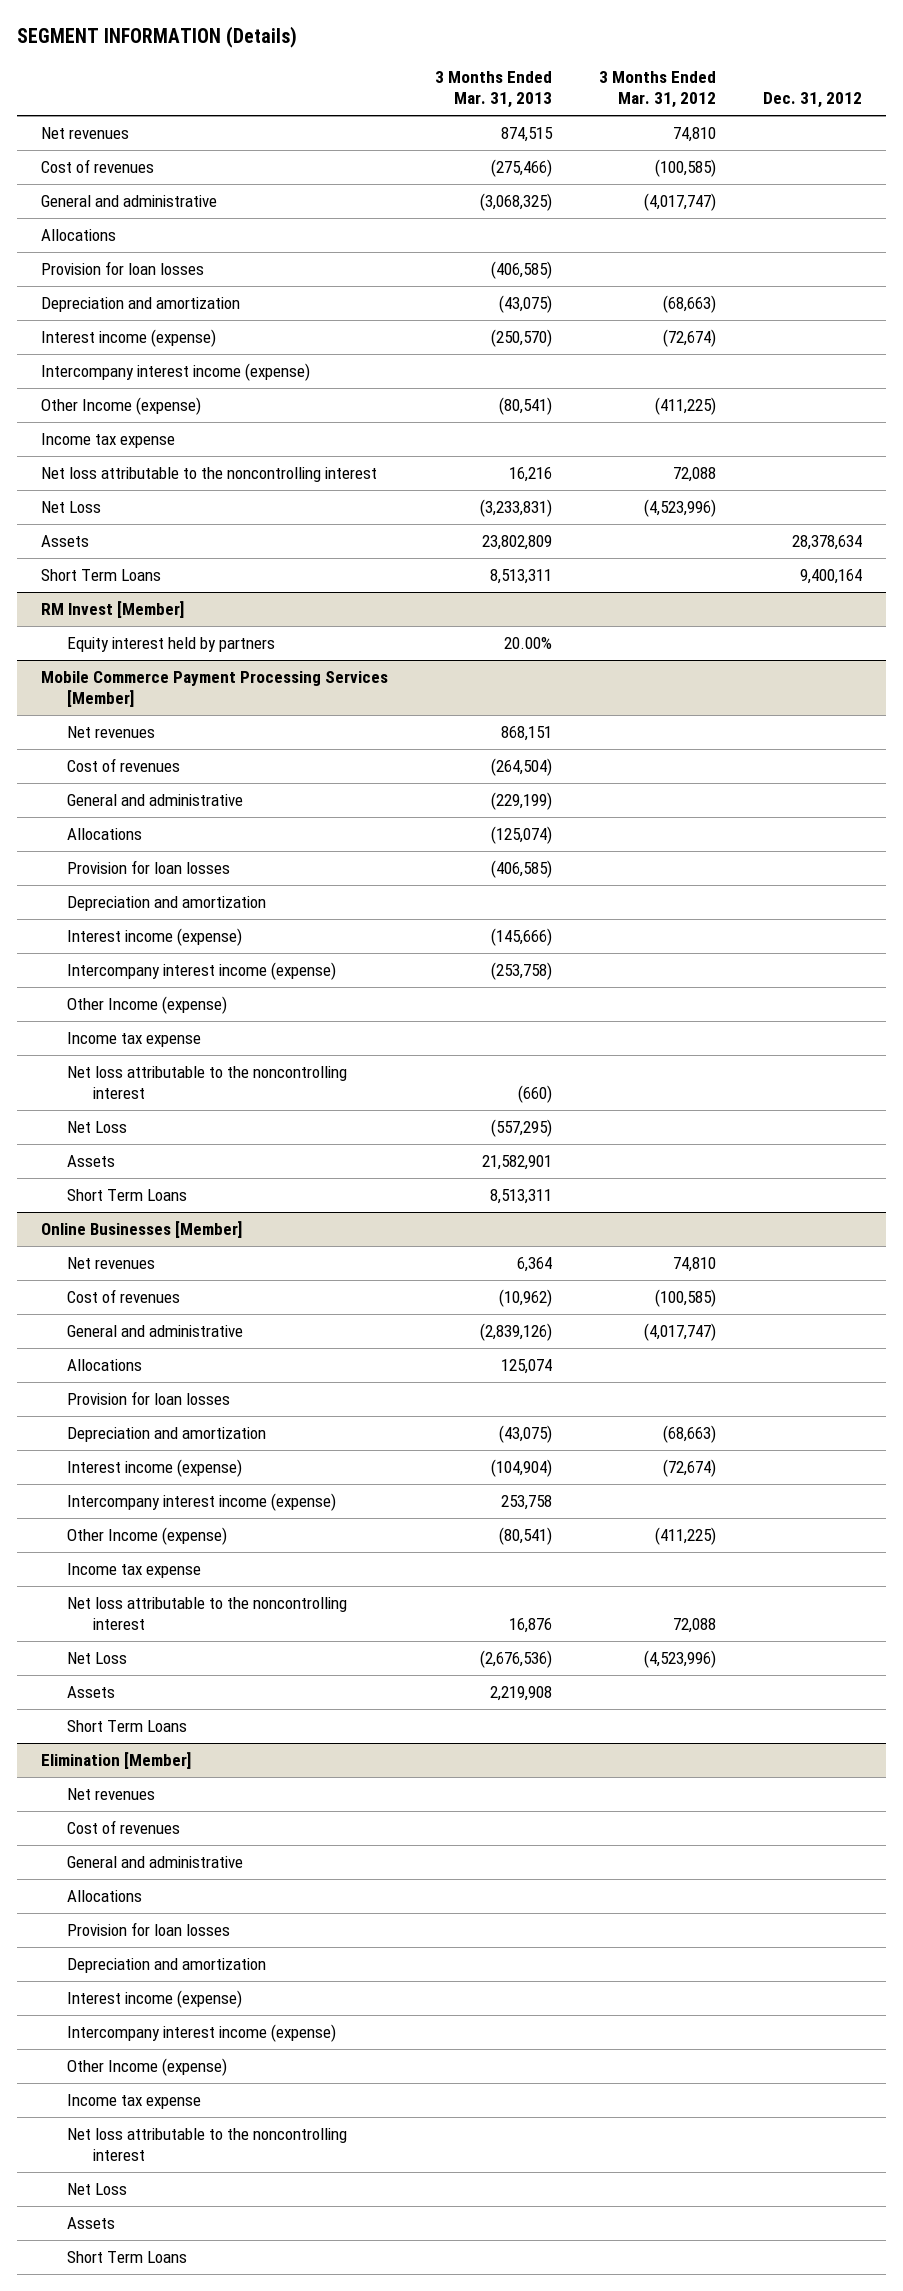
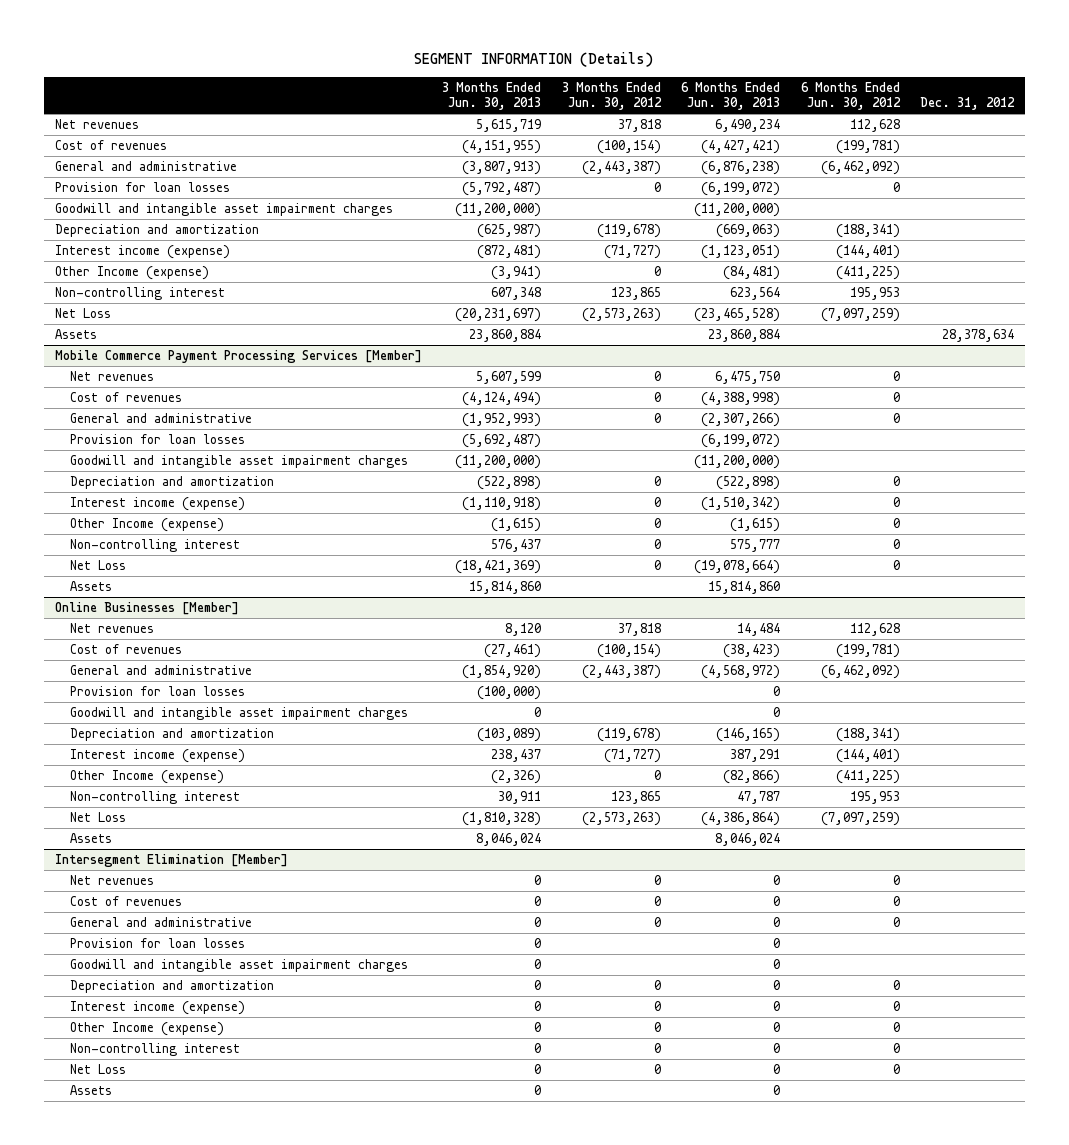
[434,71,552,109] 3 Months Ended Mar. 31, 2013 -> none
[599,71,717,109] 3 Months Ended Mar. 31, 2012 -> none
none -> [442,81,542,110] 3 Months Ended Jun. 30, 2013
none -> [561,81,662,110] 3 Months Ended Jun. 30, 2012
none -> [681,81,781,110] 6 Months Ended Jun. 30, 2013
none -> [800,81,901,110] 6 Months Ended Jun. 30, 2012
[40,229,116,242] Allocations -> none
none -> [54,203,393,217] Goodwill and intangible asset impairment charges
[40,363,310,382] Intercompany interest income (expense) -> none
[40,433,175,449] Income tax expense -> none
[40,467,377,483] Net loss attributable to the noncontrolling interest -> [54,287,225,301] Non-controlling interest
[40,569,161,582] Short Term Loans -> none
[40,601,184,619] RM Invest [Member] -> none
[66,637,275,653] Equity interest held by partners -> none
[66,828,142,841] Allocations -> none
none -> [69,455,408,469] Goodwill and intangible asset impairment charges
[66,962,336,981] Intercompany interest income (expense) -> none
[66,1032,201,1048] Income tax expense -> none
[66,1066,347,1100] Net loss attributable to the noncontrolling interest -> [69,539,240,553] Non-controlling interest
[66,1189,187,1202] Short Term Loans -> none
[66,1359,142,1372] Allocations -> none
none -> [69,707,408,721] Goodwill and intangible asset impairment charges
[66,1493,336,1512] Intercompany interest income (expense) -> none
[66,1563,201,1579] Income tax expense -> none
[66,1597,347,1631] Net loss attributable to the noncontrolling interest -> [69,791,240,805] Non-controlling interest
[66,1720,187,1733] Short Term Loans -> none
[40,1752,191,1770] Elimination [Member] -> [54,854,288,868] Intersegment Elimination [Member]
[66,1890,142,1903] Allocations -> none
none -> [69,959,408,973] Goodwill and intangible asset impairment charges
[66,2024,336,2043] Intercompany interest income (expense) -> none
[66,2094,201,2110] Income tax expense -> none
[66,2128,347,2162] Net loss attributable to the noncontrolling interest -> [69,1043,240,1057] Non-controlling interest
[66,2251,187,2264] Short Term Loans -> none

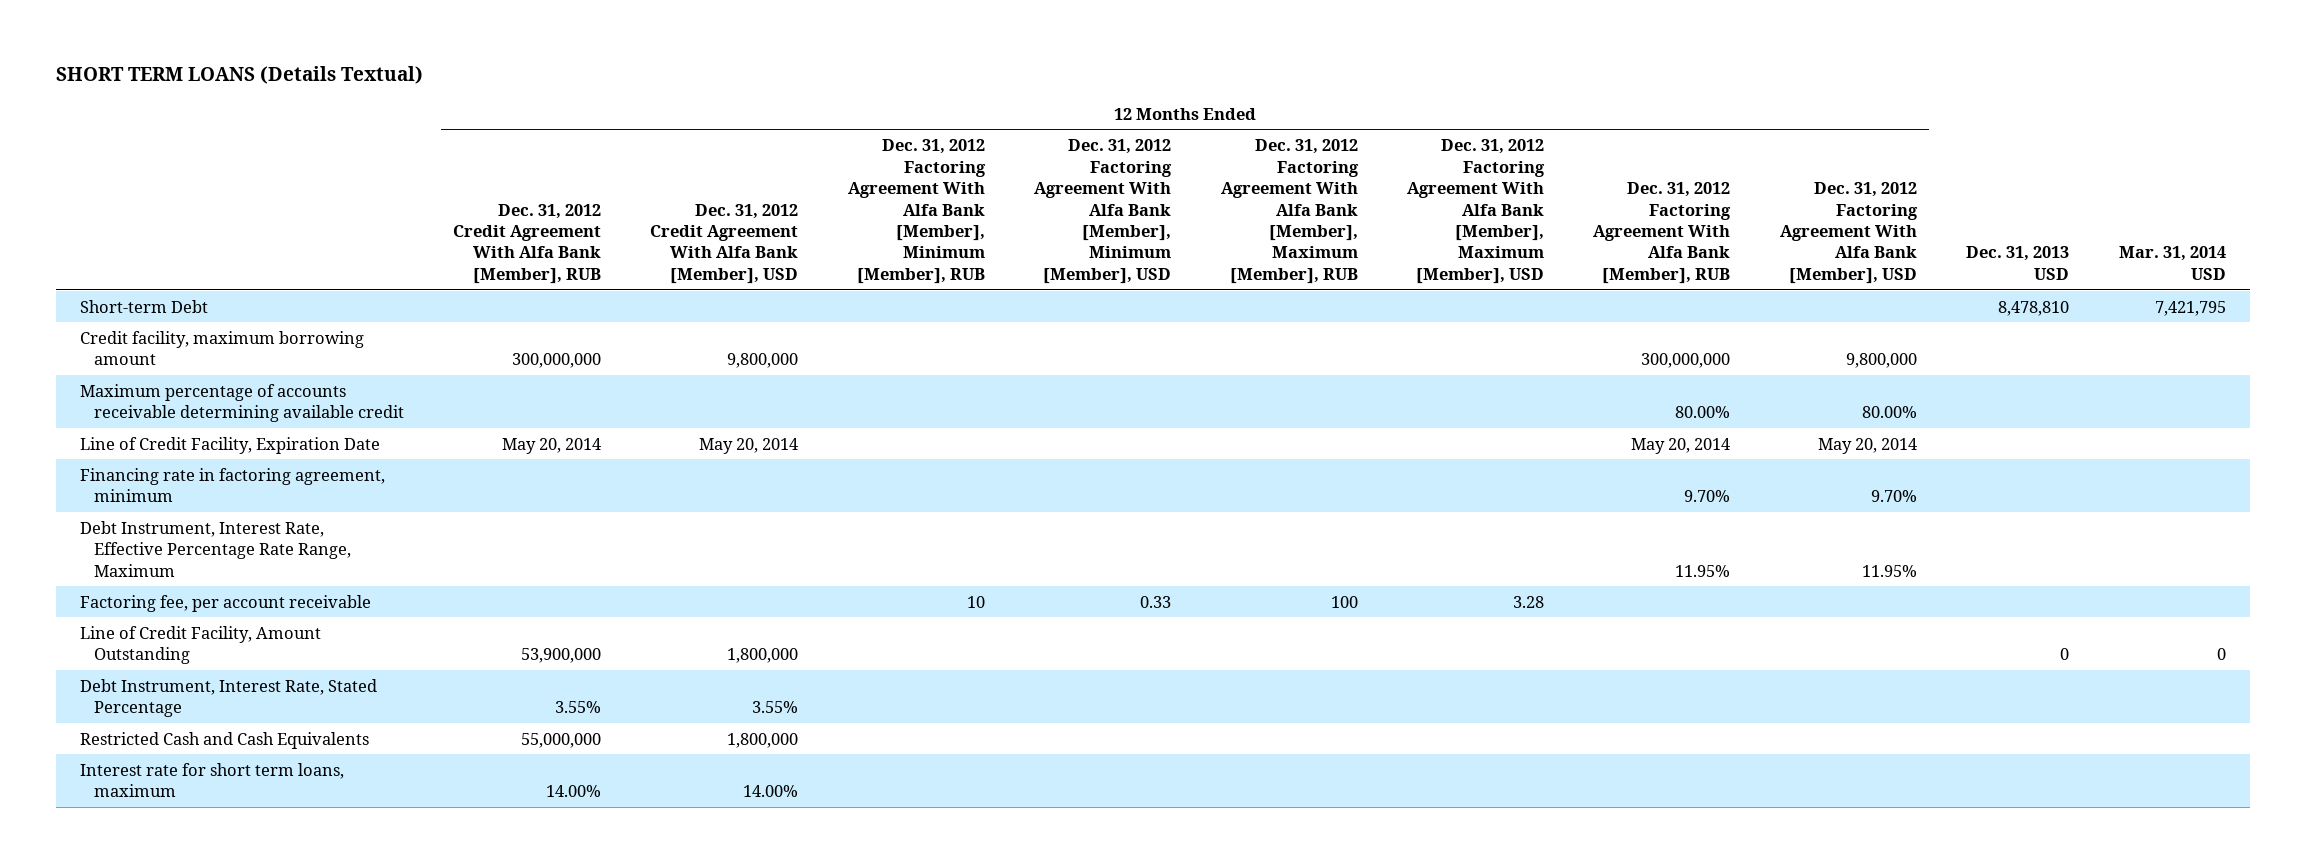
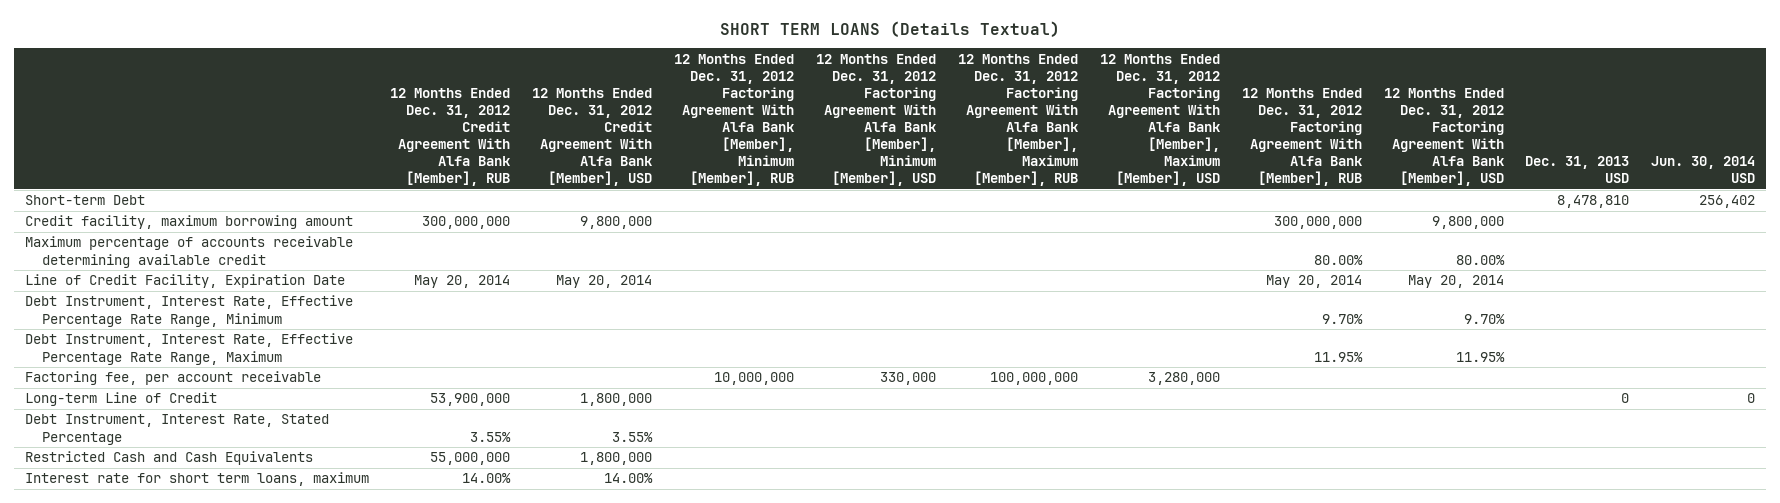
[2118,246,2226,280] Mar. 31, 2014 USD -> none
none -> [1651,156,1756,184] Jun. 30, 2014 USD
[80,467,386,503] Financing rate in factoring agreement, minimum -> [24,295,353,327] Debt Instrument, Interest Rate, Effective Percentage Rate Range, Minimum
[966,595,985,608] 10 -> [714,372,795,386] 10,000,000
[1140,595,1172,608] 0.33 -> [880,372,937,386] 330,000
[1330,595,1358,608] 100 -> [989,372,1078,386] 100,000,000
[1512,595,1544,608] 3.28 -> [1147,372,1220,386] 3,280,000
[80,625,322,665] Line of Credit Facility, Amount Outstanding -> [24,392,217,407] Long-term Line of Credit

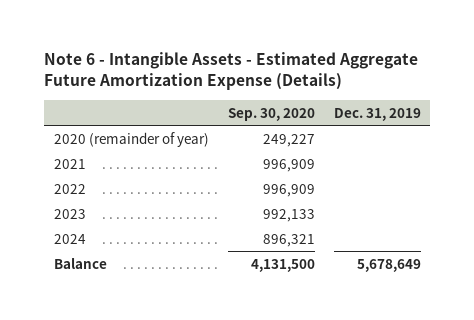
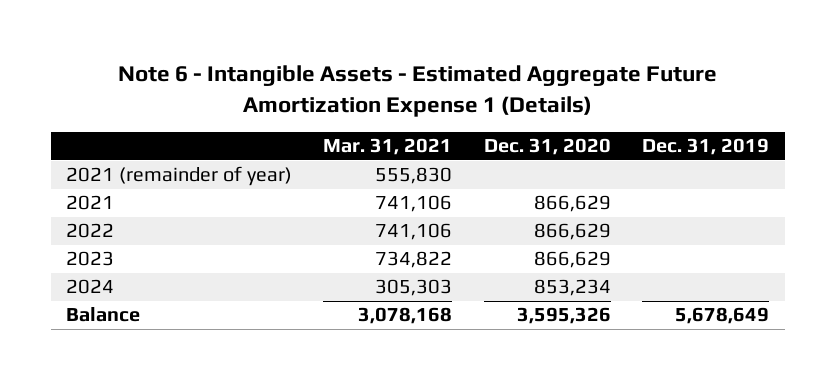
[44,52,419,91] Note 6 - Intangible Assets - Estimated Aggregate Future Amortization Expense (Details) -> [117,65,717,117] Note 6 - Intangible Assets - Estimated Aggregate Future Amortization Expense 1 (Details)
[227,107,315,121] Sep. 30, 2020 -> none
none -> [323,137,453,155] Mar. 31, 2021
none -> [483,137,611,155] Dec. 31, 2020
[53,131,209,147] 2020 (remainder of year) -> [66,166,293,187] 2021 (remainder of year)

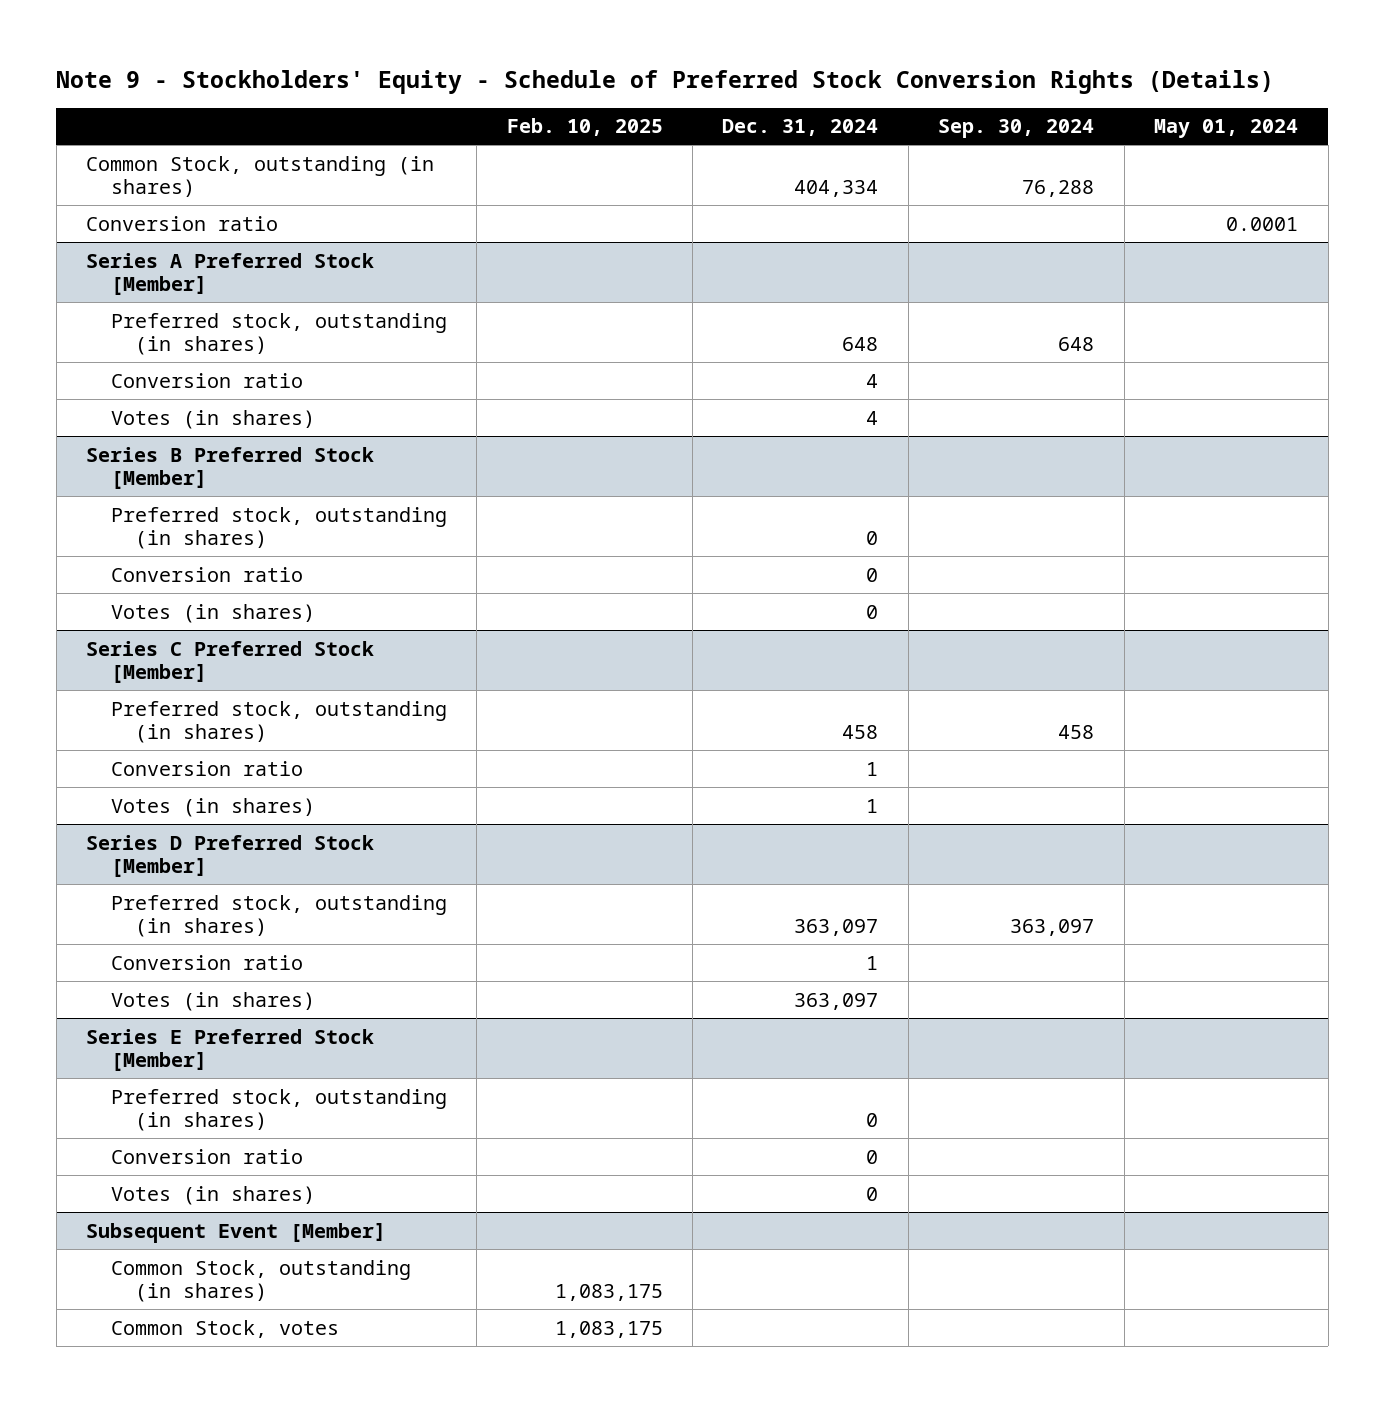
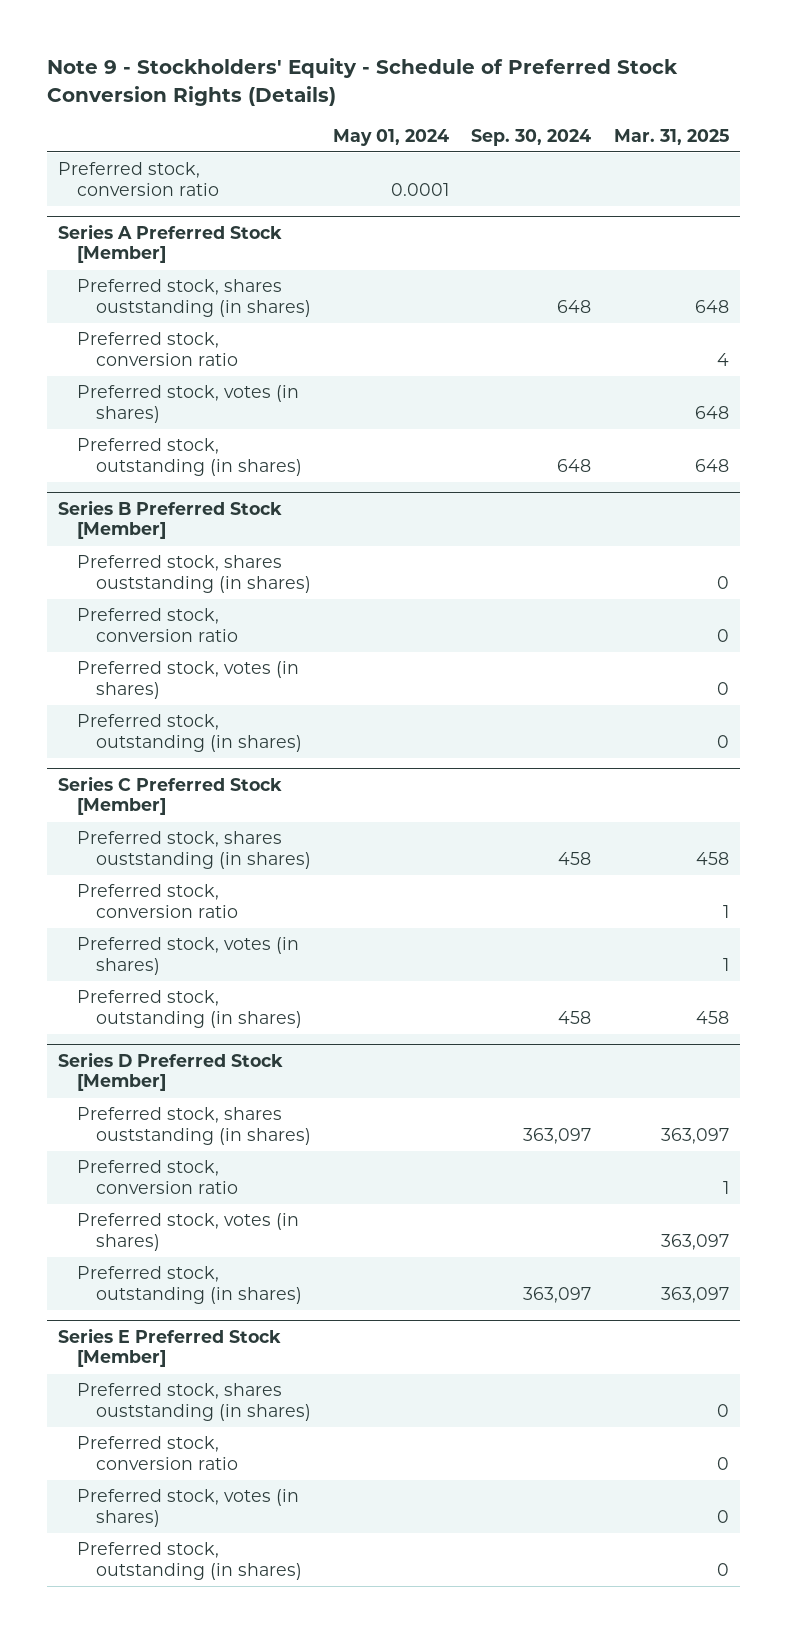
[506,118,663,137] Feb. 10, 2025 -> none
[722,119,879,137] Dec. 31, 2024 -> none
none -> [613,128,729,145] Mar. 31, 2025
[86,155,435,198] Common Stock, outstanding (in shares) -> none
[86,215,279,231] Conversion ratio -> [58,162,220,197] Preferred stock, conversion ratio
none -> [77,279,311,318] Preferred stock, shares ouststanding (in shares)
none -> [77,332,238,367] Preferred stock, conversion ratio
none -> [77,385,300,424] Preferred stock, votes (in shares)
[110,372,303,388] Conversion ratio -> none
[110,409,315,429] Votes (in shares) -> none
none -> [77,555,311,594] Preferred stock, shares ouststanding (in shares)
none -> [77,608,238,643] Preferred stock, conversion ratio
none -> [77,661,300,700] Preferred stock, votes (in shares)
[110,566,303,582] Conversion ratio -> none
[110,603,315,623] Votes (in shares) -> none
none -> [77,831,311,870] Preferred stock, shares ouststanding (in shares)
none -> [77,884,238,919] Preferred stock, conversion ratio
none -> [77,937,300,976] Preferred stock, votes (in shares)
[110,760,303,776] Conversion ratio -> none
[110,797,315,817] Votes (in shares) -> none
none -> [77,1107,311,1146] Preferred stock, shares ouststanding (in shares)
none -> [77,1160,238,1195] Preferred stock, conversion ratio
none -> [77,1213,300,1252] Preferred stock, votes (in shares)
[110,954,303,970] Conversion ratio -> none
[110,991,315,1011] Votes (in shares) -> none
none -> [77,1383,311,1422] Preferred stock, shares ouststanding (in shares)
none -> [77,1436,238,1471] Preferred stock, conversion ratio
none -> [77,1489,300,1528] Preferred stock, votes (in shares)
[110,1148,303,1164] Conversion ratio -> none
[110,1185,315,1205] Votes (in shares) -> none
[86,1222,387,1243] Subsequent Event [Member] -> none
[110,1259,411,1303] Common Stock, outstanding (in shares) -> none
[110,1319,339,1338] Common Stock, votes -> none

